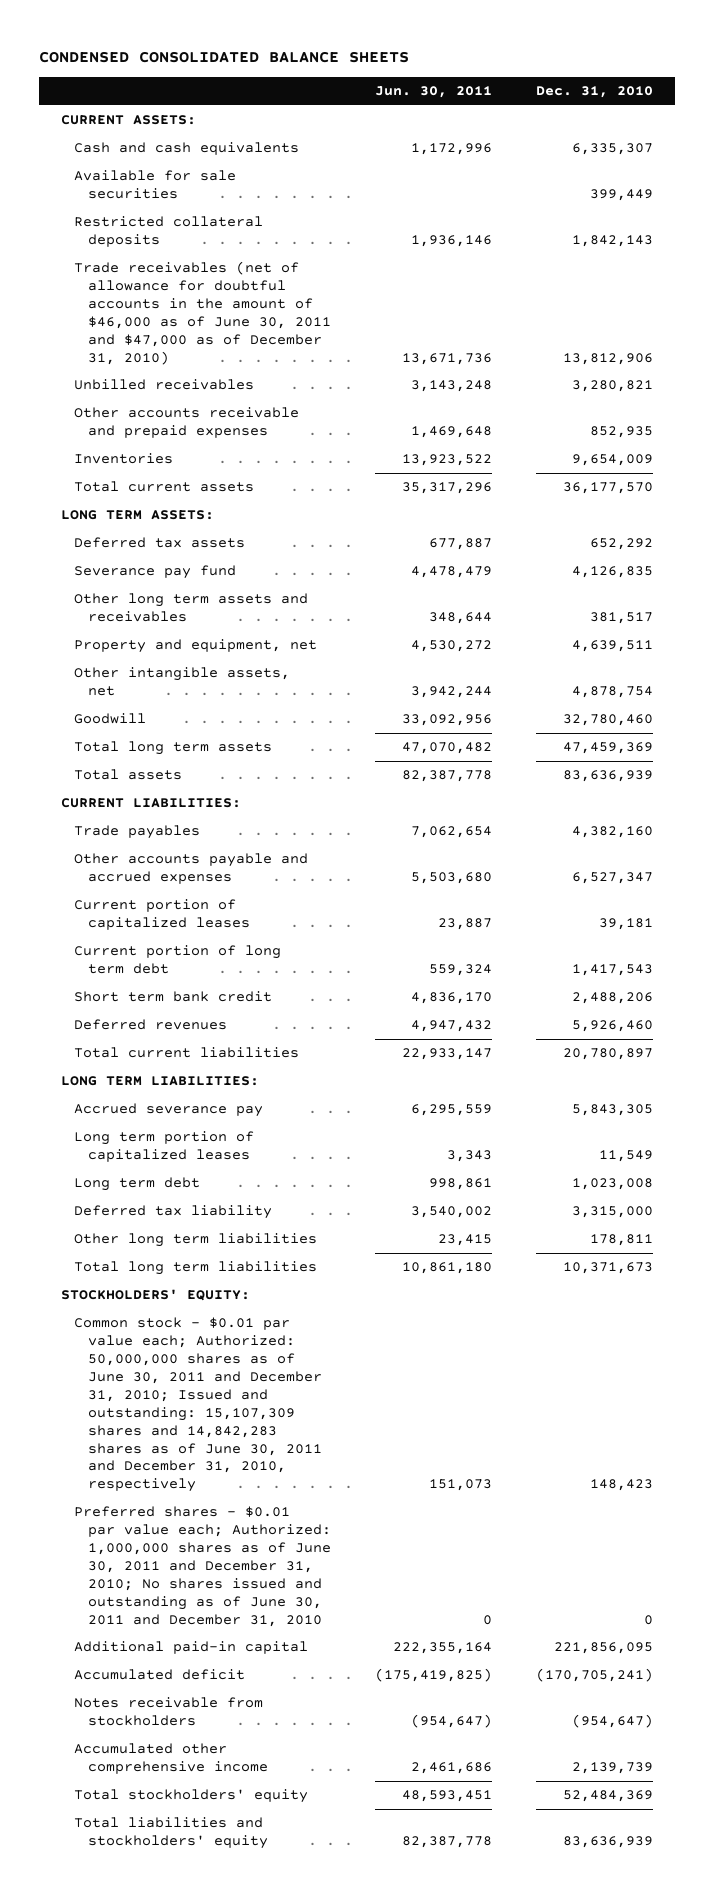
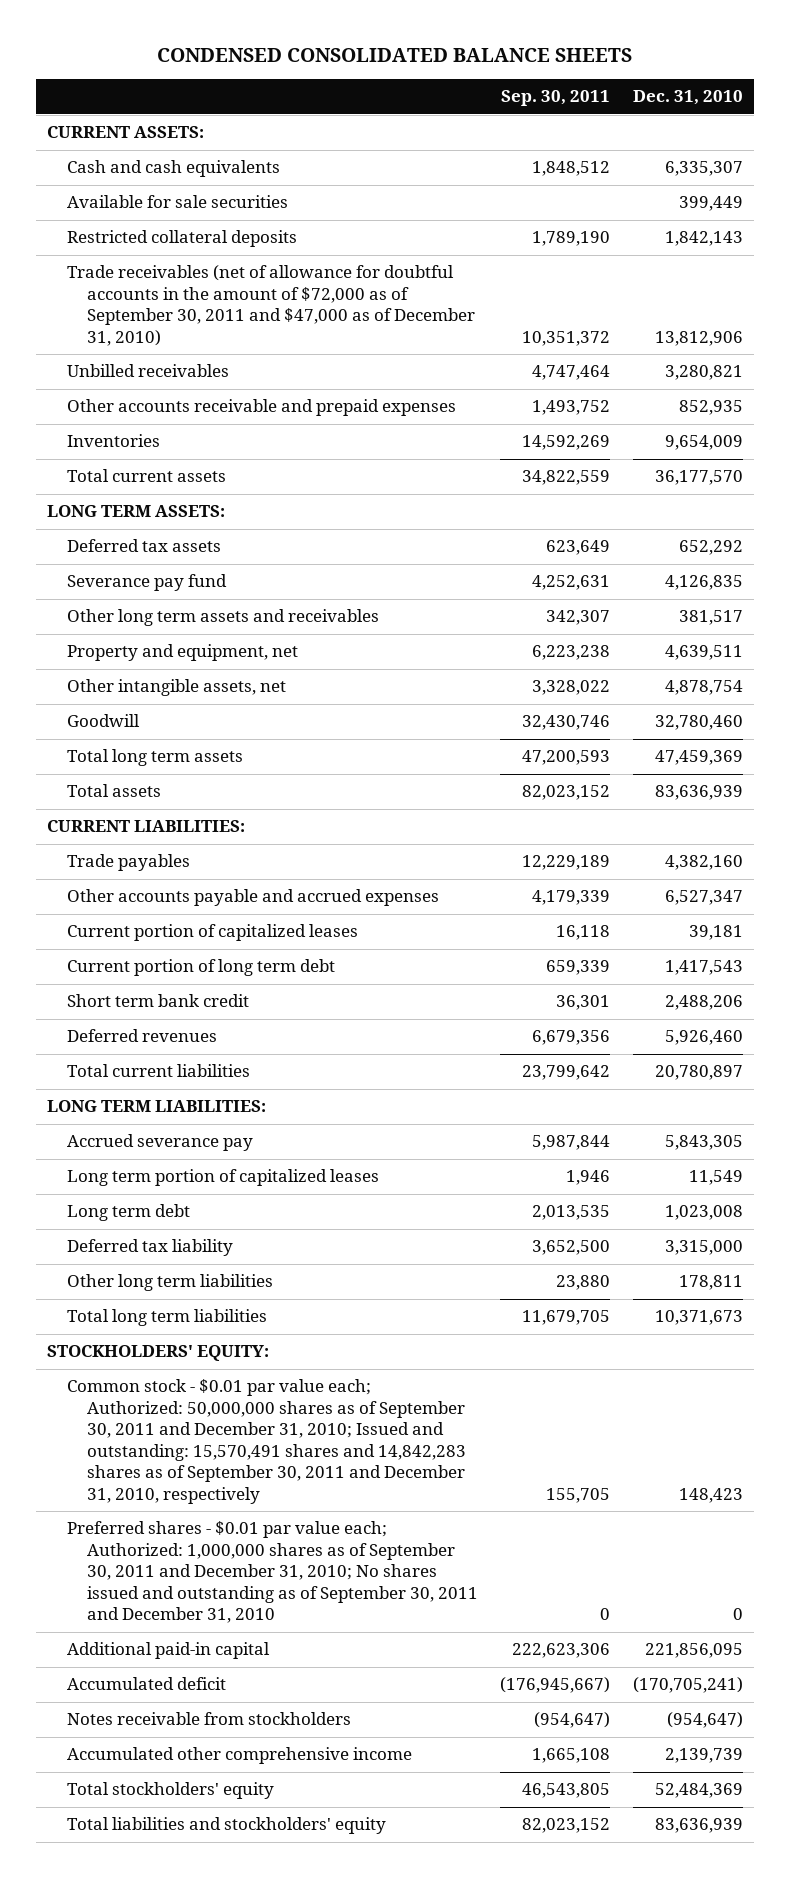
[375,85,493,98] Jun. 30, 2011 -> none
none -> [501,90,611,107] Sep. 30, 2011
[74,261,332,365] Trade receivables (net of allowance for doubtful accounts in the amount of $46,000 as of June 30, 2011 and $47,000 as of December 31, 2010) -> [66,265,475,346] Trade receivables (net of allowance for doubtful accounts in the amount of $72,000 as of September 30, 2011 and $47,000 as of December 31, 2010)
[74,1317,323,1493] Common stock - $0.01 par value each; Authorized: 50,000,000 shares as of June 30, 2011 and December 31, 2010; Issued and outstanding: 15,107,309 shares and 14,842,283 shares as of June 30, 2011 and December 31, 2010, respectively -> [66,1379,466,1504] Common stock - $0.01 par value each; Authorized: 50,000,000 shares as of September 30, 2011 and December 31, 2010; Issued and outstanding: 15,570,491 shares and 14,842,283 shares as of September 30, 2011 and December 31, 2010, respectively
[74,1506,332,1627] Preferred shares - $0.01 par value each; Authorized: 1,000,000 shares as of June 30, 2011 and December 31, 2010; No shares issued and outstanding as of June 30, 2011 and December 31, 2010 -> [66,1521,478,1624] Preferred shares - $0.01 par value each; Authorized: 1,000,000 shares as of September 30, 2011 and December 31, 2010; No shares issued and outstanding as of September 30, 2011 and December 31, 2010

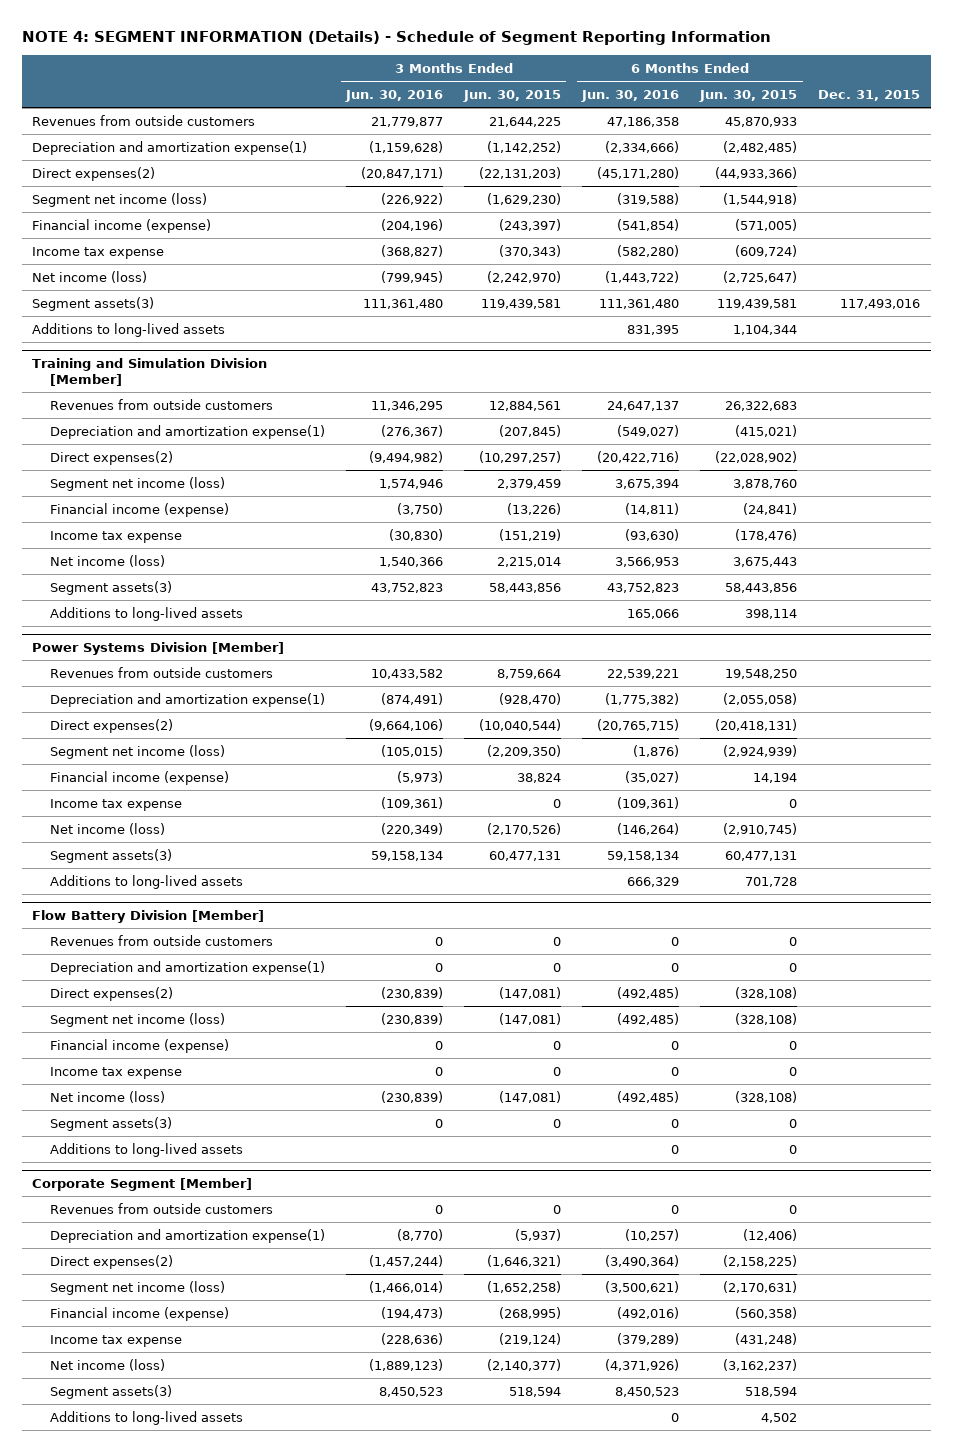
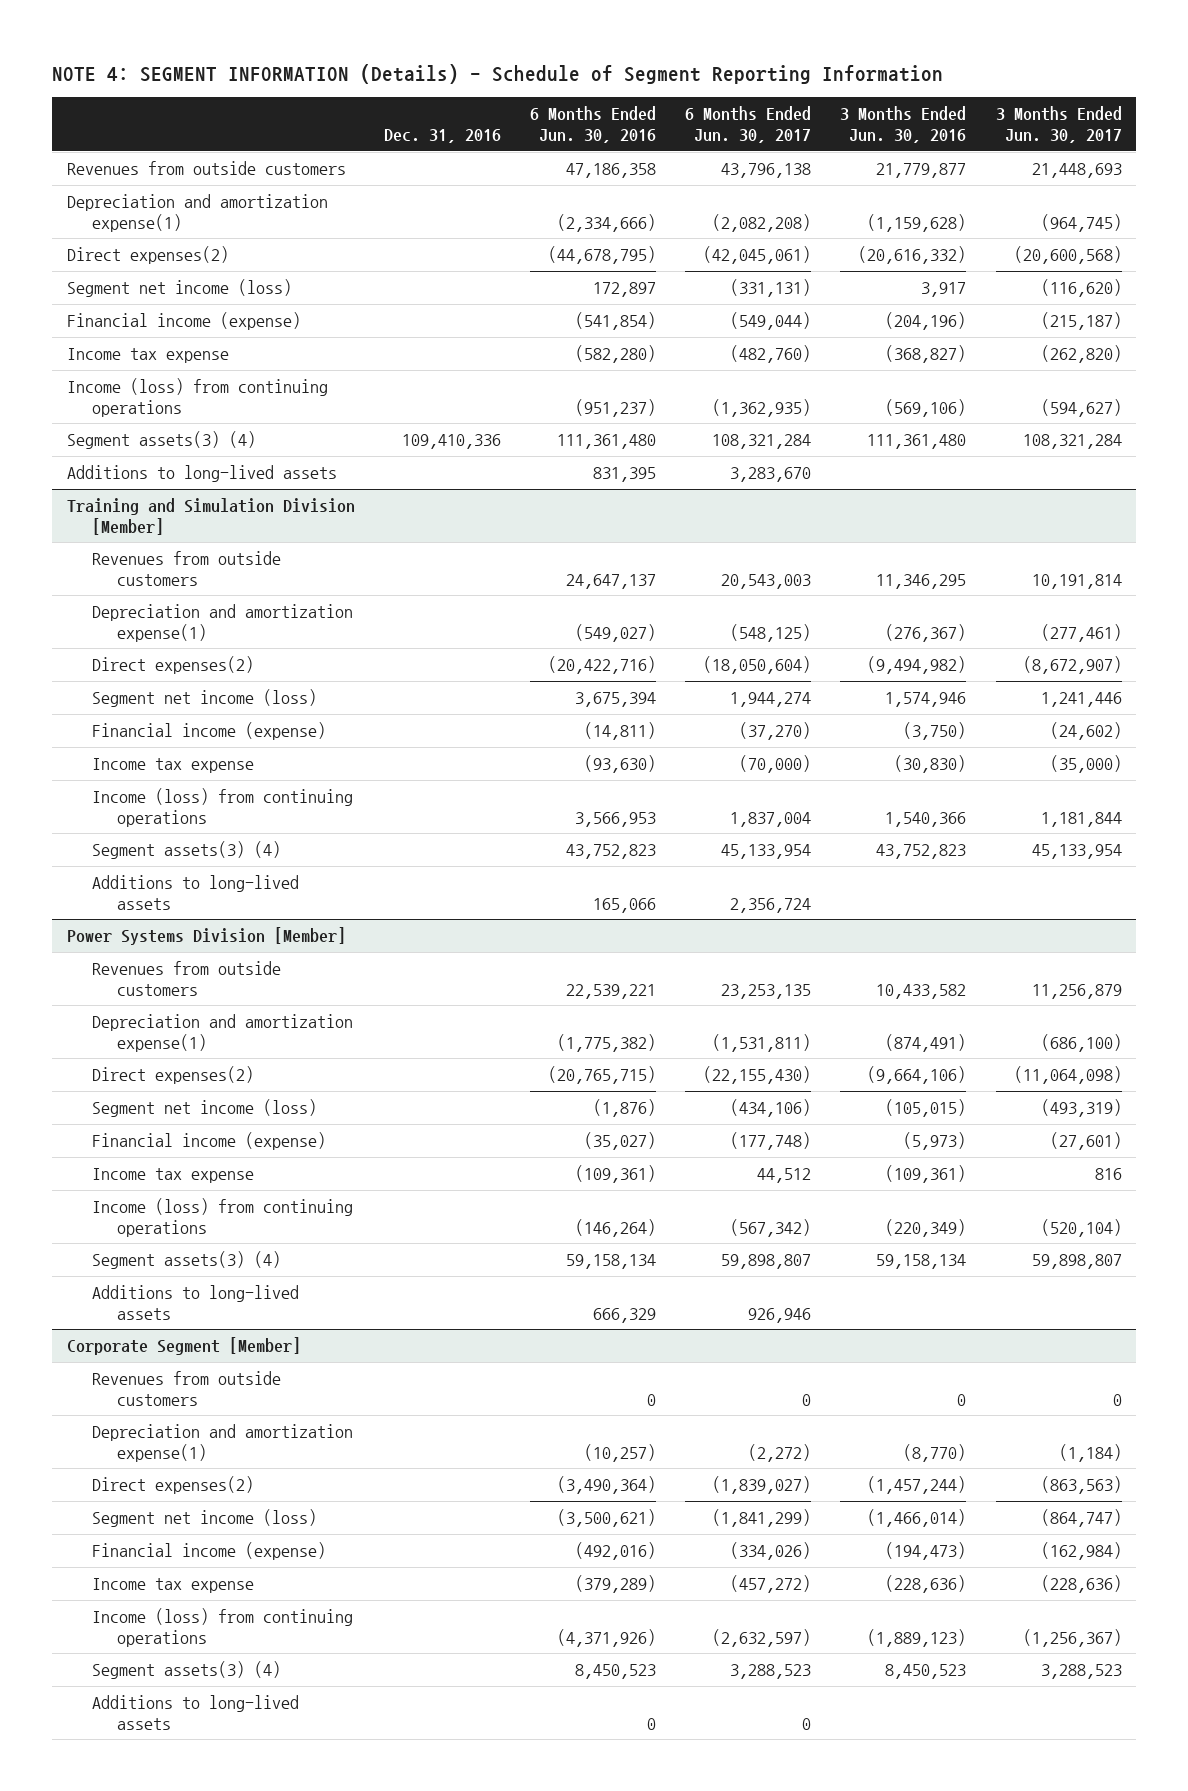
[463,89,562,102] Jun. 30, 2015 -> none
[699,89,798,102] Jun. 30, 2015 -> none
[818,89,921,101] Dec. 31, 2015 -> none
none -> [383,128,501,143] Dec. 31, 2016
none -> [685,106,812,143] 6 Months Ended Jun. 30, 2017
none -> [995,106,1122,143] 3 Months Ended Jun. 30, 2017
[360,166,443,179] (20,847,171) -> [858,245,967,264] (20,616,332)
[597,166,680,179] (45,171,280) -> [548,245,657,264] (44,678,795)
[380,192,443,205] (226,922) -> [921,281,967,297] 3,917
[617,192,680,205] (319,588) -> [593,281,657,297] 172,897
[32,270,148,283] Net income (loss) -> none
none -> [66,377,328,417] Income (loss) from continuing operations
[32,296,155,311] Segment assets(3) -> [66,430,256,449] Segment assets(3) (4)
[49,554,165,567] Net income (loss) -> [92,787,354,827] Income (loss) from continuing operations
[49,580,172,595] Segment assets(3) -> [92,840,282,859] Segment assets(3) (4)
[49,822,165,835] Net income (loss) -> [92,1197,354,1237] Income (loss) from continuing operations
[49,848,172,863] Segment assets(3) -> [92,1250,282,1269] Segment assets(3) (4)
[32,909,265,923] Flow Battery Division [Member] -> none
[49,934,273,946] Revenues from outside customers -> none
[49,960,325,975] Depreciation and amortization expense(1) -> none
[49,986,173,1001] Direct expenses(2) -> none
[49,1012,225,1027] Segment net income (loss) -> none
[49,1038,229,1053] Financial income (expense) -> none
[49,1066,182,1079] Income tax expense -> none
[49,1090,165,1103] Net income (loss) -> none
[49,1116,172,1131] Segment assets(3) -> none
[49,1142,243,1157] Additions to long-lived assets -> none
[49,1358,165,1371] Net income (loss) -> [92,1607,354,1647] Income (loss) from continuing operations
[49,1384,172,1399] Segment assets(3) -> [92,1660,282,1679] Segment assets(3) (4)

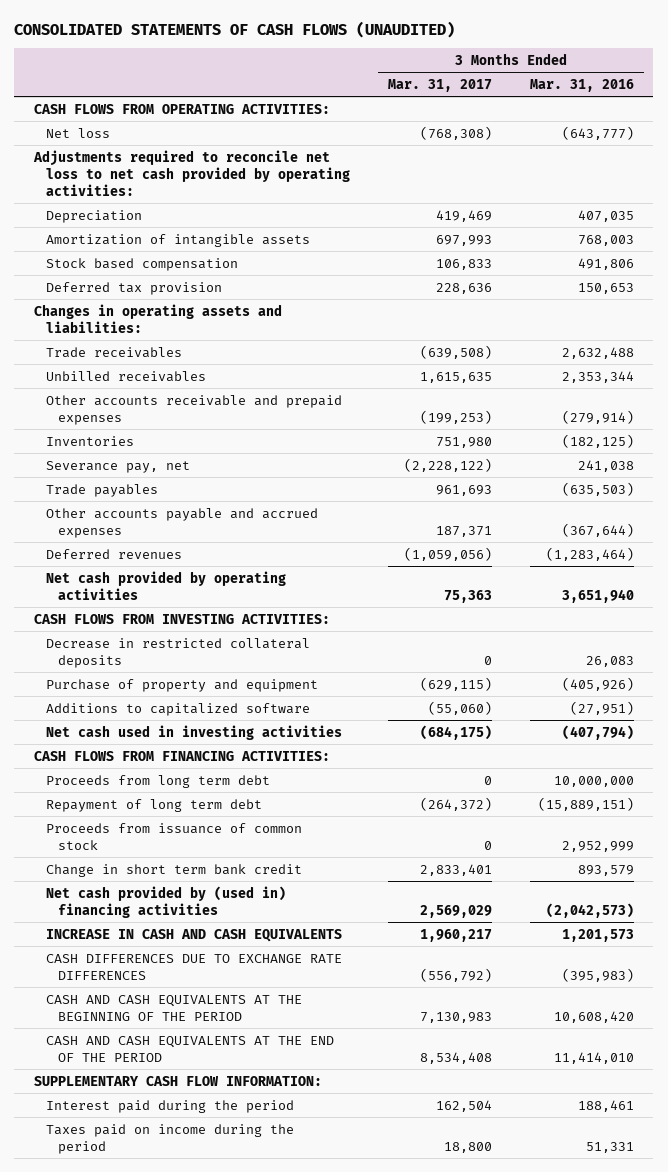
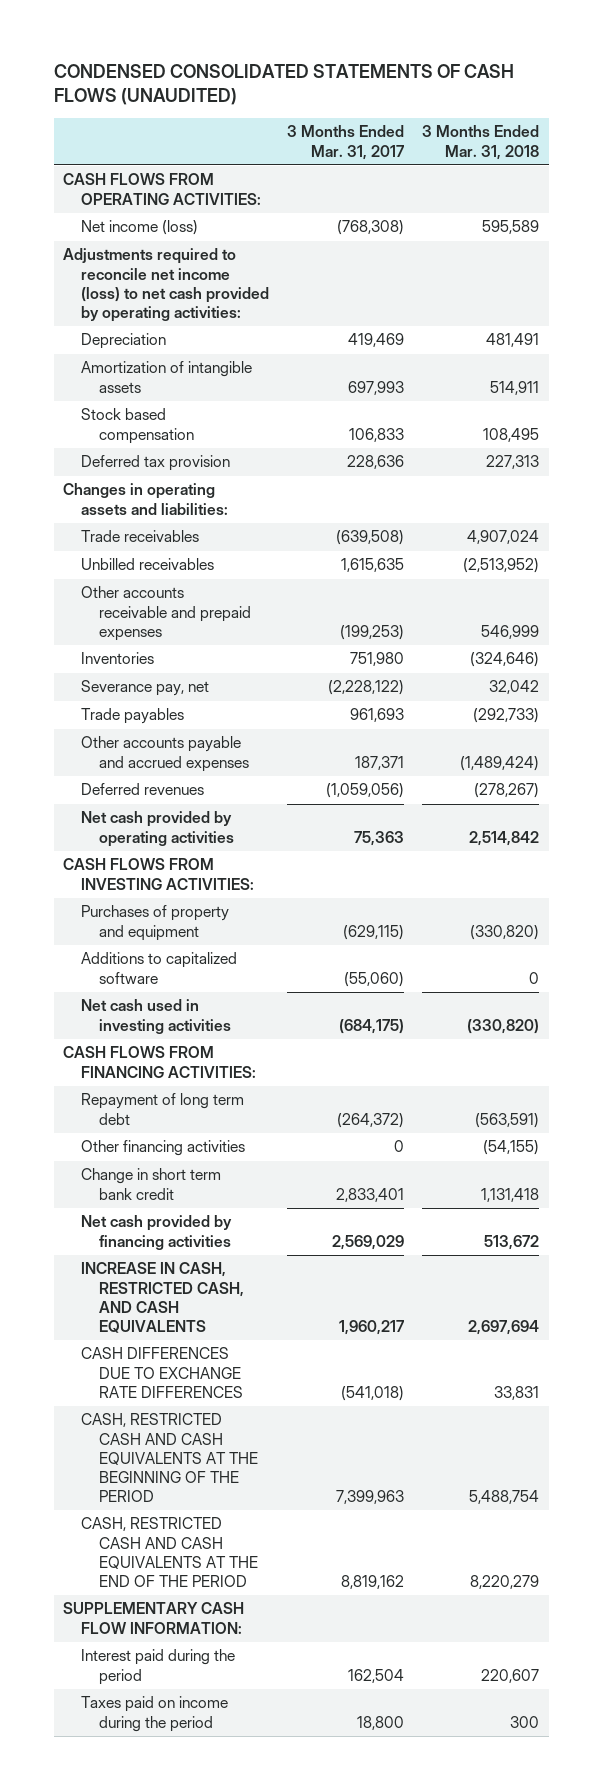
[14,20,456,38] CONSOLIDATED STATEMENTS OF CASH FLOWS (UNAUDITED) -> [53,63,514,106] CONDENSED CONSOLIDATED STATEMENTS OF CASH FLOWS (UNAUDITED)
[530,78,635,92] Mar. 31, 2016 -> none
none -> [422,125,540,160] 3 Months Ended Mar. 31, 2018
[45,127,110,138] Net loss -> [80,220,198,236] Net income (loss)
[32,149,350,196] Adjustments required to reconcile net loss to net cash provided by operating activities: -> [62,248,269,322] Adjustments required to reconcile net income (loss) to net cash provided by operating activities:
[45,637,310,668] Decrease in restricted collateral deposits -> none
[45,678,318,692] Purchase of property and equipment -> [80,905,229,941] Purchases of property and equipment
[45,774,270,788] Proceeds from long term debt -> none
[45,822,302,850] Proceeds from issuance of common stock -> none
none -> [80,1140,245,1157] Other financing activities
[45,885,286,918] Net cash provided by (used in) financing activities -> [80,1215,232,1250] Net cash provided by financing activities
[45,928,342,942] INCREASE IN CASH AND CASH EQUIVALENTS -> [80,1262,244,1333] INCREASE IN CASH, RESTRICTED CASH, AND CASH EQUIVALENTS
[419,967,492,982] (556,792) -> [341,1385,405,1401] (541,018)
[45,994,302,1021] CASH AND CASH EQUIVALENTS AT THE BEGINNING OF THE PERIOD -> [80,1413,258,1503] CASH, RESTRICTED CASH AND CASH EQUIVALENTS AT THE BEGINNING OF THE PERIOD
[419,1011,492,1023] 7,130,983 -> [336,1490,405,1505] 7,399,963
[45,1035,334,1062] CASH AND CASH EQUIVALENTS AT THE END OF THE PERIOD -> [80,1517,258,1587] CASH, RESTRICTED CASH AND CASH EQUIVALENTS AT THE END OF THE PERIOD
[419,1051,492,1064] 8,534,408 -> [341,1574,405,1589] 8,819,162

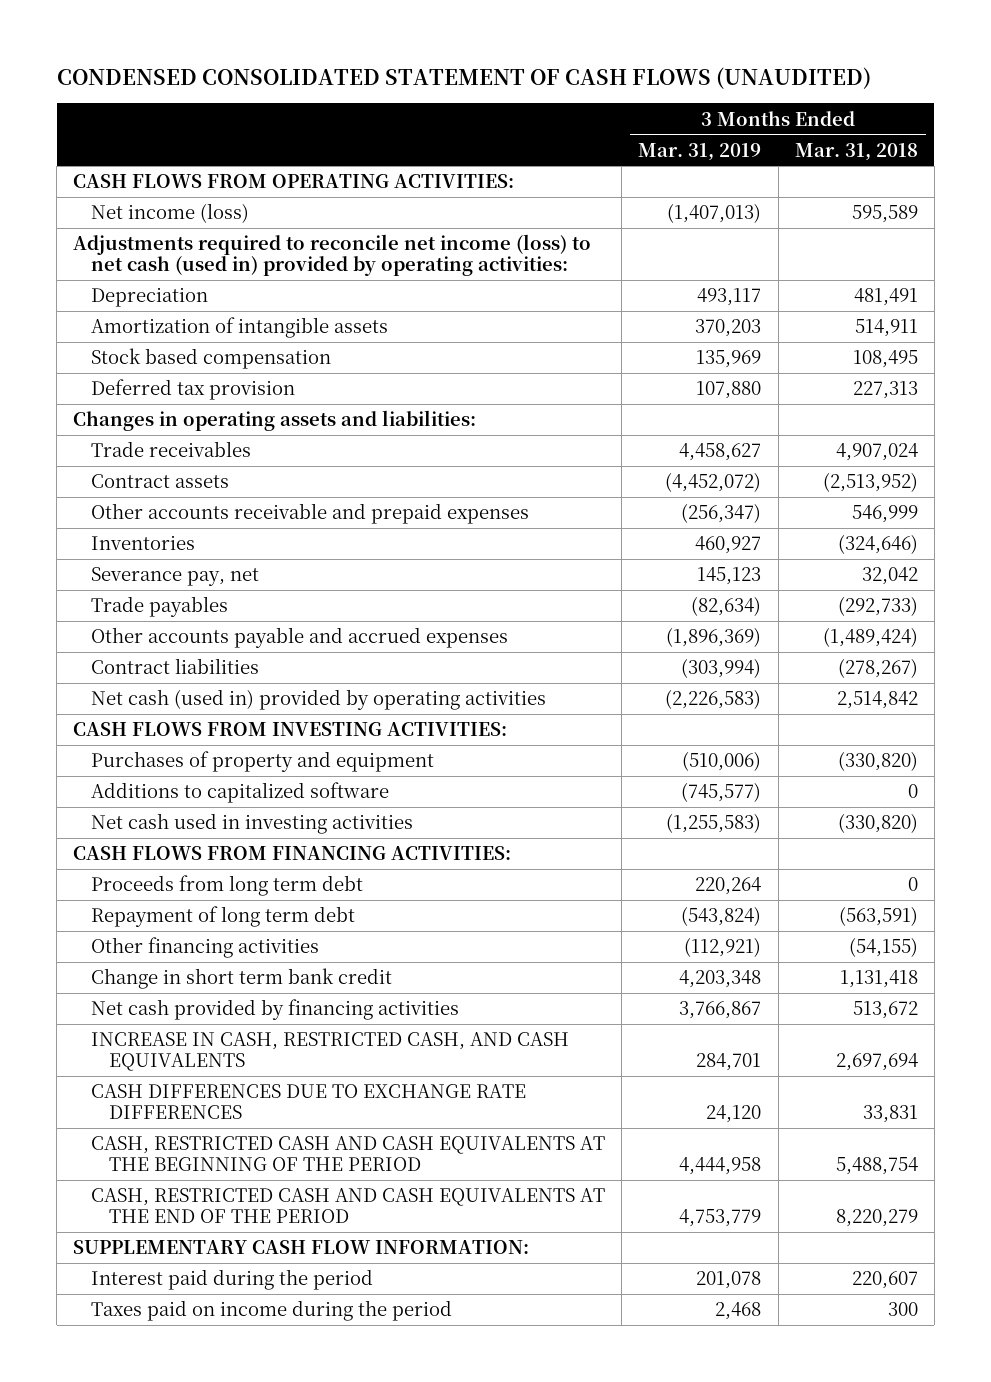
[53,63,514,106] CONDENSED CONSOLIDATED STATEMENTS OF CASH FLOWS (UNAUDITED) -> [56,67,871,90] CONDENSED CONSOLIDATED STATEMENT OF CASH FLOWS (UNAUDITED)
[287,125,405,160] 3 Months Ended Mar. 31, 2017 -> none
none -> [638,142,762,161] Mar. 31, 2019
[62,248,269,322] Adjustments required to reconcile net income (loss) to net cash provided by operating activities: -> [73,234,592,277] Adjustments required to reconcile net income (loss) to net cash (used in) provided by operating activities:
[80,558,214,571] Unbilled receivables -> [91,474,230,489] Contract assets
[80,783,204,796] Deferred revenues -> [91,658,260,675] Contract liabilities
[80,811,234,847] Net cash provided by operating activities -> [91,689,547,711] Net cash (used in) provided by operating activities
none -> [91,875,364,897] Proceeds from long term debt

